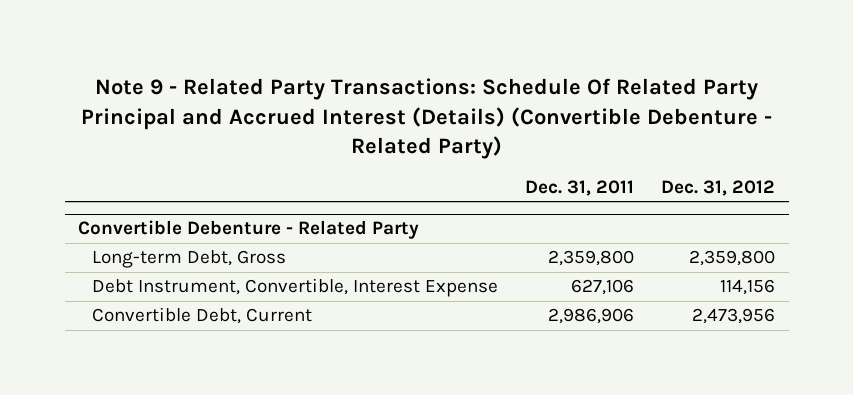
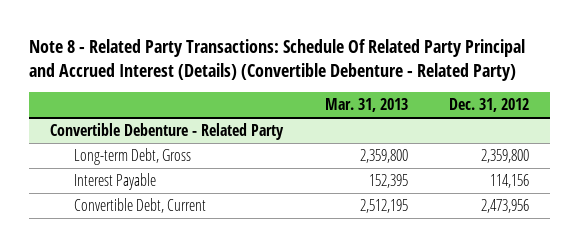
[80,78,772,160] Note 9 - Related Party Transactions: Schedule Of Related Party Principal and Accrued Interest (Details) (Convertible Debenture - Related Party) -> [29,38,526,81] Note 8 - Related Party Transactions: Schedule Of Related Party Principal and Accrued Interest (Details) (Convertible Debenture - Related Party)
[525,179,635,196] Dec. 31, 2011 -> none
none -> [324,98,408,113] Mar. 31, 2013
[92,278,499,298] Debt Instrument, Convertible, Interest Expense -> [73,173,156,191] Interest Payable

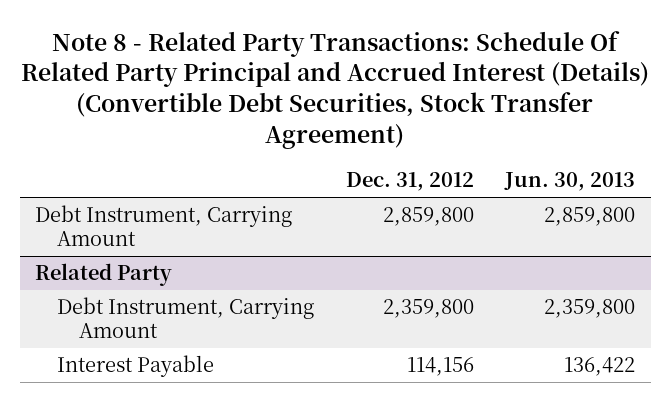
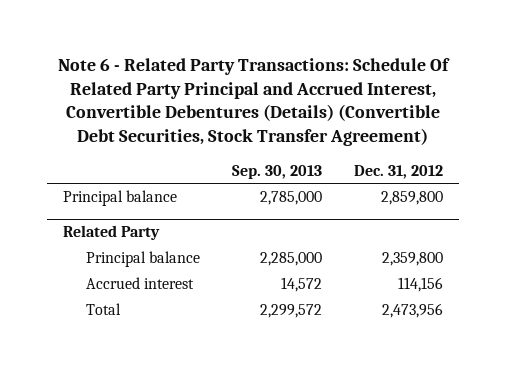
[21,30,650,149] Note 8 - Related Party Transactions: Schedule Of Related Party Principal and Accrued Interest (Details) (Convertible Debt Securities, Stock Transfer Agreement) -> [58,57,451,147] Note 6 - Related Party Transactions: Schedule Of Related Party Principal and Accrued Interest, Convertible Debentures (Details) (Convertible Debt Securities, Stock Transfer Agreement)
[504,172,636,192] Jun. 30, 2013 -> none
none -> [232,164,323,179] Sep. 30, 2013
[35,205,293,247] Debt Instrument, Carrying Amount -> [63,190,178,207] Principal balance
[57,297,315,339] Debt Instrument, Carrying Amount -> [86,251,201,268] Principal balance
[57,355,215,378] Interest Payable -> [86,277,195,290] Accrued interest
none -> [86,303,122,316] Total

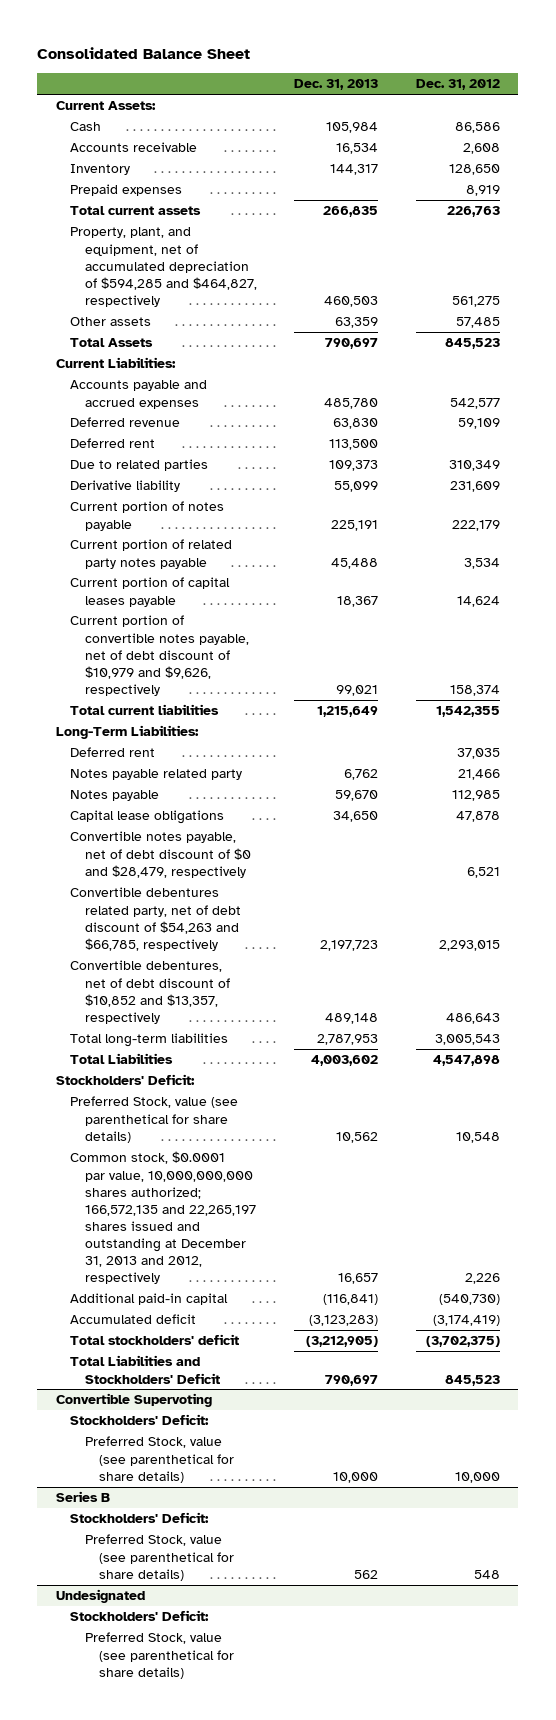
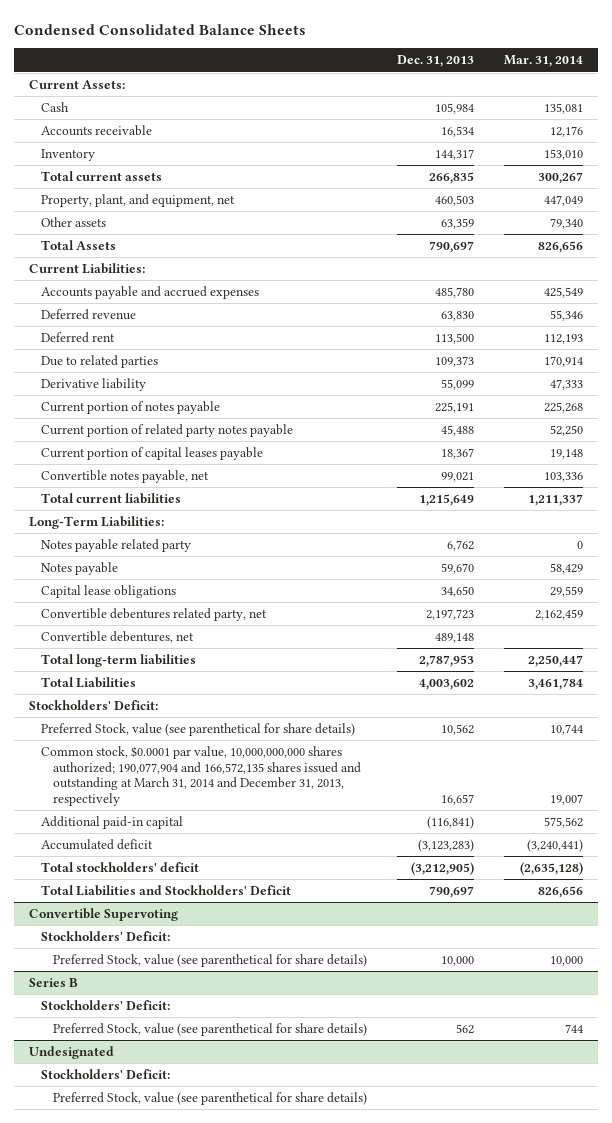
[37,46,251,59] Consolidated Balance Sheet -> [13,23,306,35] Condensed Consolidated Balance Sheets
[415,79,500,91] Dec. 31, 2012 -> none
none -> [504,55,584,68] Mar. 31, 2014
[70,184,183,197] Prepaid expenses -> none
[70,227,257,307] Property, plant, and equipment, net of accumulated depreciation of $594,285 and $464,827, respectively -> [41,194,236,208] Property, plant, and equipment, net
[70,615,249,696] Current portion of convertible notes payable, net of debt discount of $10,979 and $9,626, respectively -> [41,470,210,484] Convertible notes payable, net
[70,747,156,758] Deferred rent -> none
[70,831,251,878] Convertible notes payable, net of debt discount of $0 and $28,479, respectively -> none
[70,887,241,951] Convertible debentures related party, net of debt discount of $54,263 and $66,785, respectively -> [41,608,268,622] Convertible debentures related party, net
[70,960,230,1024] Convertible debentures, net of debt discount of $10,852 and $13,357, respectively -> [41,631,195,644] Convertible debentures, net
[70,1151,256,1285] Common stock, $0.0001 par value, 10,000,000,000 shares authorized; 166,572,135 and 22,265,197 shares issued and outstanding at December 31, 2013 and 2012, respectively -> [41,746,362,806] Common stock, $0.0001 par value, 10,000,000,000 shares authorized; 190,077,904 and 166,572,135 shares issued and outstanding at March 31, 2014 and December 31, 2013, respectively

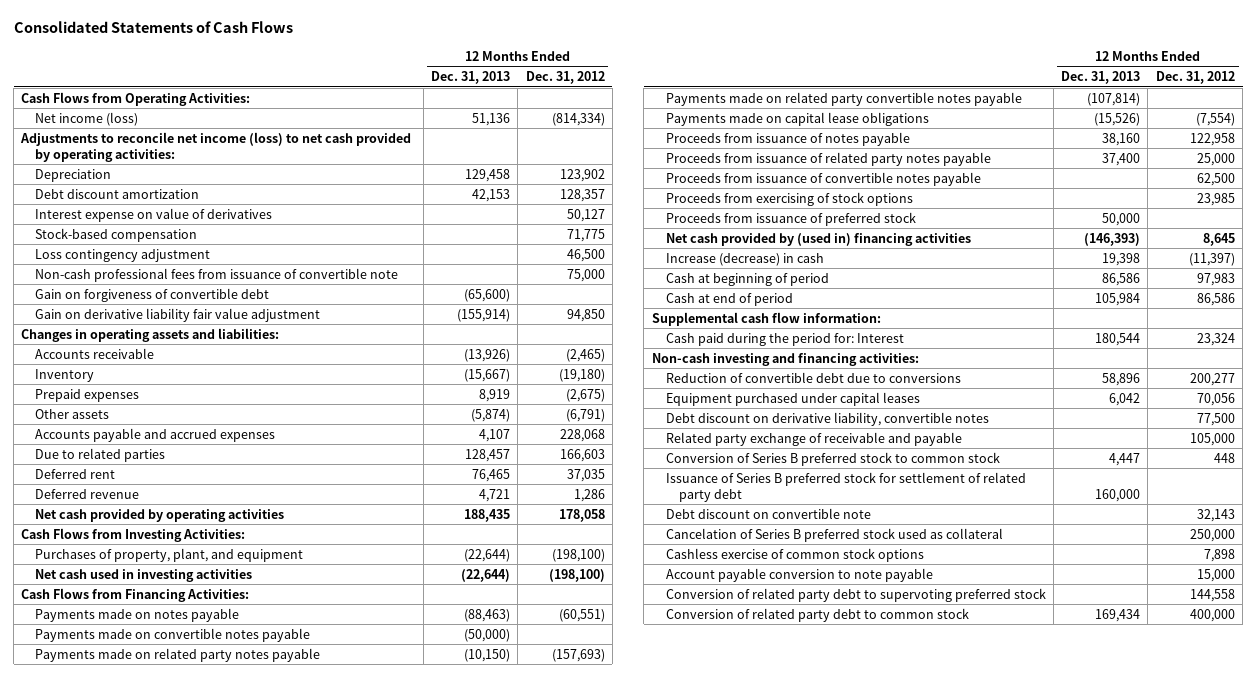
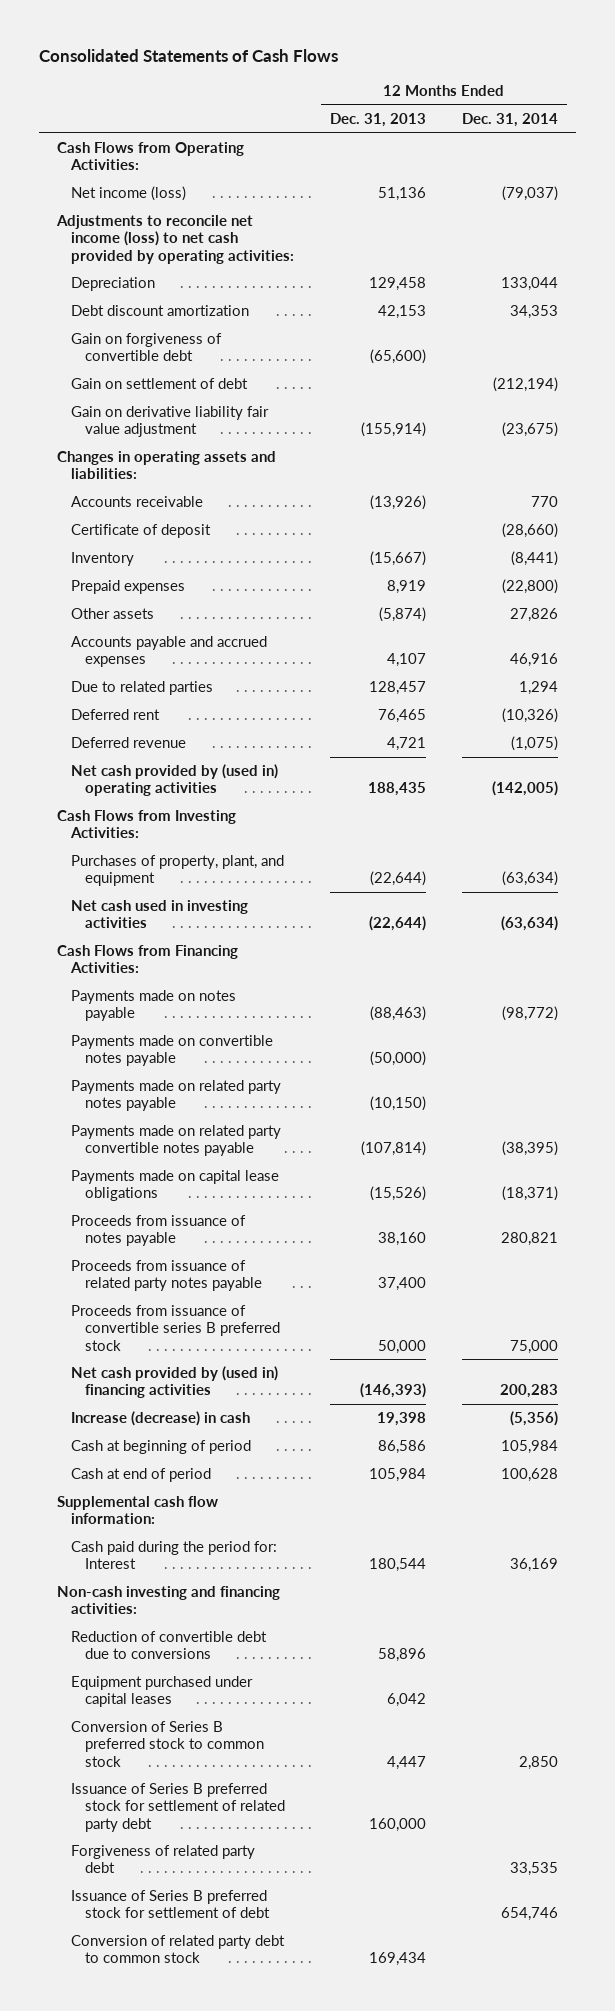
[525,71,605,85] Dec. 31, 2012 -> none
none -> [461,113,558,128] Dec. 31, 2014
[35,207,273,222] Interest expense on value of derivatives -> none
[35,227,198,242] Stock-based compensation -> none
[35,248,211,262] Loss contingency adjustment -> none
[35,267,399,282] Non-cash professional fees from issuance of convertible note -> none
none -> [71,378,249,390] Gain on settlement of debt
none -> [71,524,212,539] Certificate of deposit
[35,508,285,522] Net cash provided by operating activities -> [71,764,279,797] Net cash provided by (used in) operating activities
[665,171,981,186] Proceeds from issuance of convertible notes payable -> none
[665,191,913,206] Proceeds from exercising of stock options -> none
[665,211,916,226] Proceeds from issuance of preferred stock -> [71,1305,281,1351] Proceeds from issuance of convertible series B preferred stock
[665,411,989,426] Debt discount on derivative liability, convertible notes -> none
[665,431,962,446] Related party exchange of receivable and payable -> none
[665,507,871,519] Debt discount on convertible note -> none
[665,527,1003,542] Cancelation of Series B preferred stock used as collateral -> none
[665,547,924,562] Cashless exercise of common stock options -> none
[665,567,933,582] Account payable conversion to note payable -> none
[665,587,1046,602] Conversion of related party debt to supervoting preferred stock -> none
none -> [71,1845,256,1874] Forgiveness of related party debt
none -> [71,1890,271,1919] Issuance of Series B preferred stock for settlement of debt

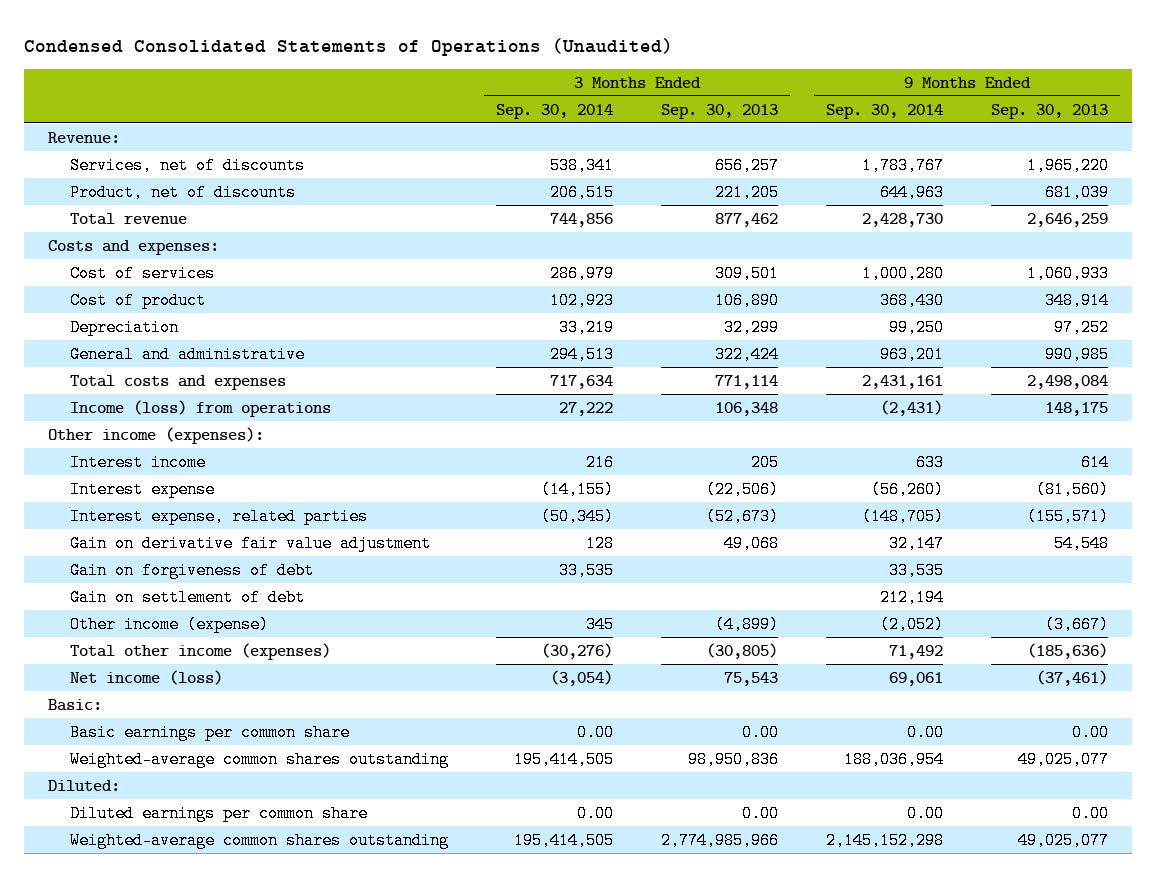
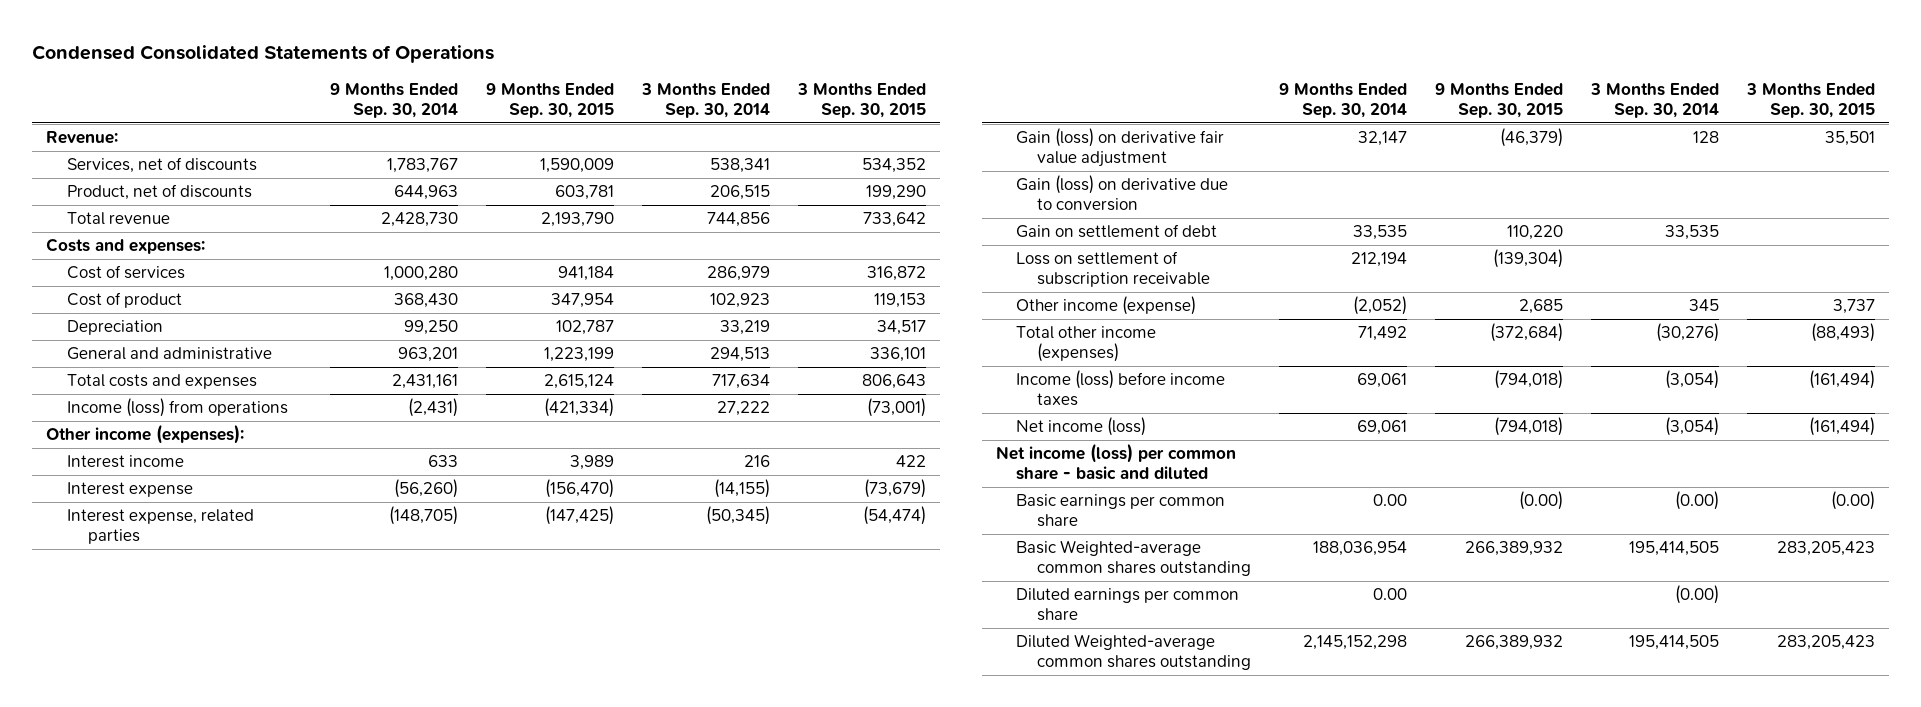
[24,37,674,56] Condensed Consolidated Statements of Operations (Unaudited) -> [32,44,495,63] Condensed Consolidated Statements of Operations
[661,103,779,119] Sep. 30, 2013 -> none
[991,103,1109,119] Sep. 30, 2013 -> none
none -> [485,82,614,118] 9 Months Ended Sep. 30, 2015
none -> [796,82,926,118] 3 Months Ended Sep. 30, 2015
[70,534,432,552] Gain on derivative fair value adjustment -> [1016,128,1225,168] Gain (loss) on derivative fair value adjustment
none -> [1016,175,1229,212] Gain (loss) on derivative due to conversion
[70,561,315,579] Gain on forgiveness of debt -> [1016,224,1218,239] Gain on settlement of debt
[70,588,306,606] Gain on settlement of debt -> [1016,251,1211,288] Loss on settlement of subscription receivable
none -> [1016,370,1226,407] Income (loss) before income taxes
[48,698,103,711] Basic: -> none
[48,779,121,791] Diluted: -> none
none -> [995,443,1236,481] Net income (loss) per common share - basic and diluted
[577,723,615,741] 0.00 -> [1675,491,1720,511] (0.00)
[70,750,450,768] Weighted-average common shares outstanding -> [1016,540,1252,577] Basic Weighted-average common shares outstanding
[577,804,615,822] 0.00 -> [1675,585,1720,605] (0.00)
[70,831,450,849] Weighted-average common shares outstanding -> [1016,634,1252,671] Diluted Weighted-average common shares outstanding

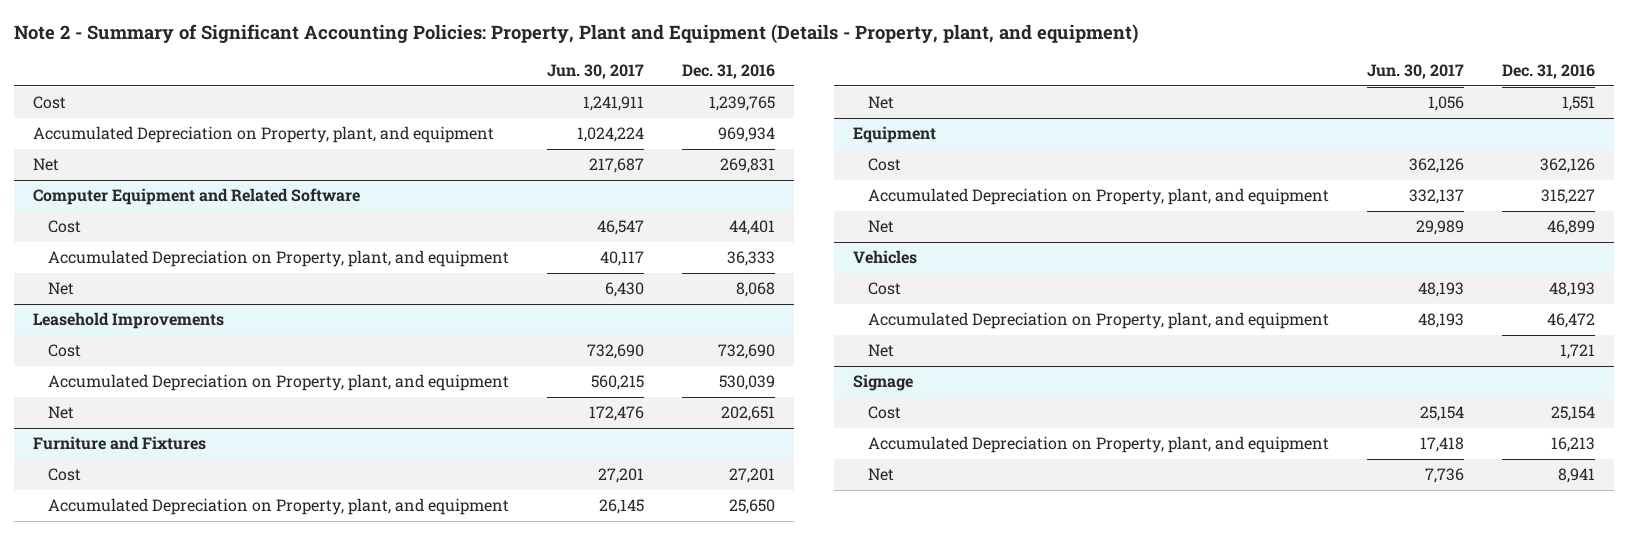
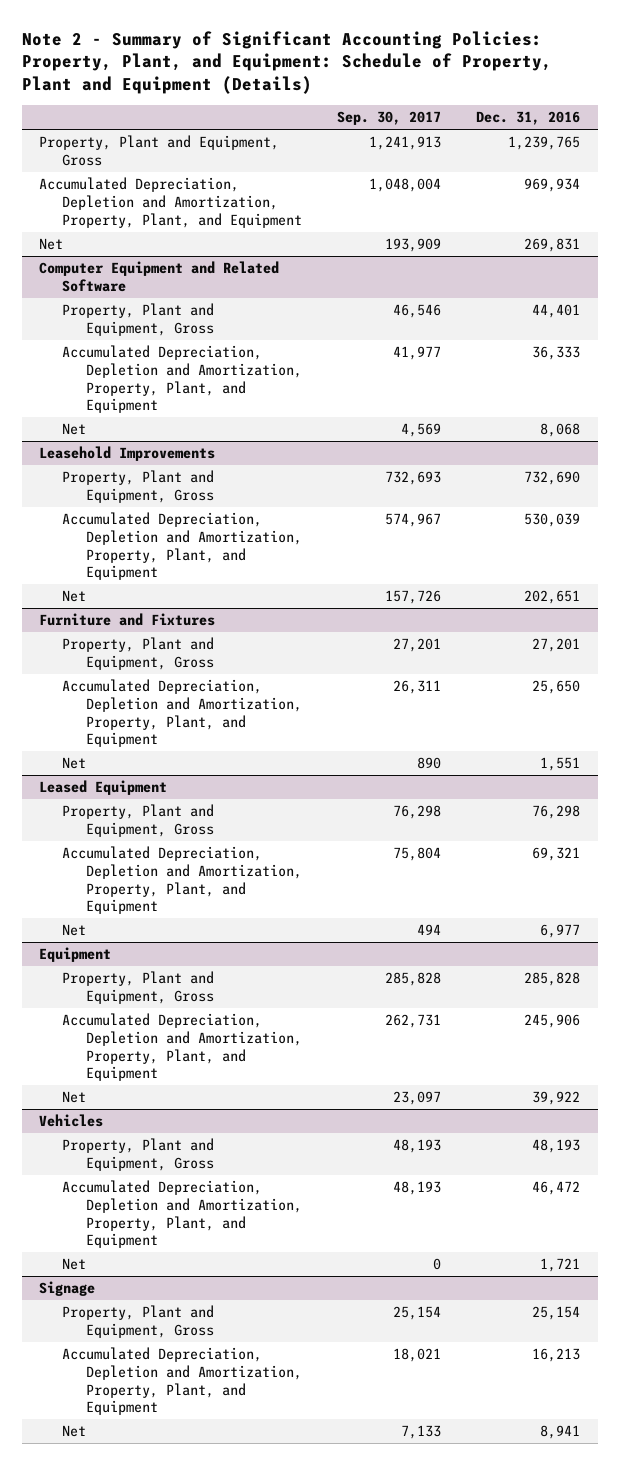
[14,23,1139,44] Note 2 - Summary of Significant Accounting Policies: Property, Plant and Equipment (Details - Property, plant, and equipment) -> [21,30,552,95] Note 2 - Summary of Significant Accounting Policies: Property, Plant, and Equipment: Schedule of Property, Plant and Equipment (Details)
[546,63,644,79] Jun. 30, 2017 -> none
none -> [337,111,442,126] Sep. 30, 2017
[33,96,67,110] Cost -> [39,135,280,166] Property, Plant and Equipment, Gross
[33,126,495,144] Accumulated Depreciation on Property, plant, and equipment -> [39,177,303,228] Accumulated Depreciation, Depletion and Amortization, Property, Plant, and Equipment
[47,220,81,234] Cost -> [62,303,215,336] Property, Plant and Equipment, Gross
[47,250,509,268] Accumulated Depreciation on Property, plant, and equipment -> [62,345,302,414] Accumulated Depreciation, Depletion and Amortization, Property, Plant, and Equipment
[47,344,81,358] Cost -> [62,470,215,503] Property, Plant and Equipment, Gross
[47,374,509,392] Accumulated Depreciation on Property, plant, and equipment -> [62,512,302,581] Accumulated Depreciation, Depletion and Amortization, Property, Plant, and Equipment
[47,468,81,482] Cost -> [62,637,215,670] Property, Plant and Equipment, Gross
[47,498,509,516] Accumulated Depreciation on Property, plant, and equipment -> [62,679,302,748] Accumulated Depreciation, Depletion and Amortization, Property, Plant, and Equipment
none -> [39,780,168,796] Leased Equipment
none -> [62,804,215,837] Property, Plant and Equipment, Gross
none -> [62,846,302,915] Accumulated Depreciation, Depletion and Amortization, Property, Plant, and Equipment
none -> [62,924,87,937] Net
[867,158,901,172] Cost -> none
none -> [62,971,215,1004] Property, Plant and Equipment, Gross
[867,188,1329,206] Accumulated Depreciation on Property, plant, and equipment -> [62,1013,302,1082] Accumulated Depreciation, Depletion and Amortization, Property, Plant, and Equipment
[1540,189,1595,205] 315,227 -> [524,1014,581,1029] 245,906
[1546,220,1595,236] 46,899 -> [532,1091,581,1106] 39,922
[867,282,901,296] Cost -> [62,1138,215,1171] Property, Plant and Equipment, Gross
[867,312,1329,330] Accumulated Depreciation on Property, plant, and equipment -> [62,1180,302,1249] Accumulated Depreciation, Depletion and Amortization, Property, Plant, and Equipment
[867,406,901,420] Cost -> [62,1305,215,1338] Property, Plant and Equipment, Gross
[867,436,1329,454] Accumulated Depreciation on Property, plant, and equipment -> [62,1347,302,1416] Accumulated Depreciation, Depletion and Amortization, Property, Plant, and Equipment

